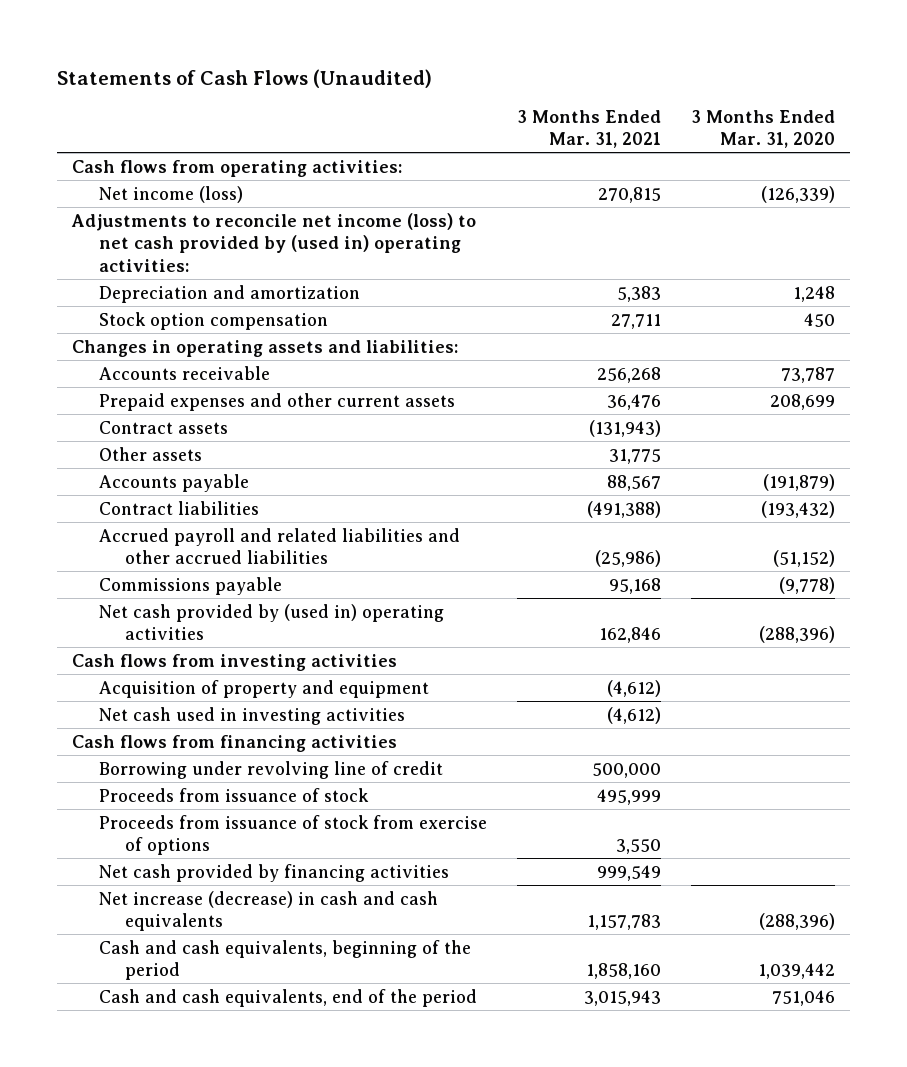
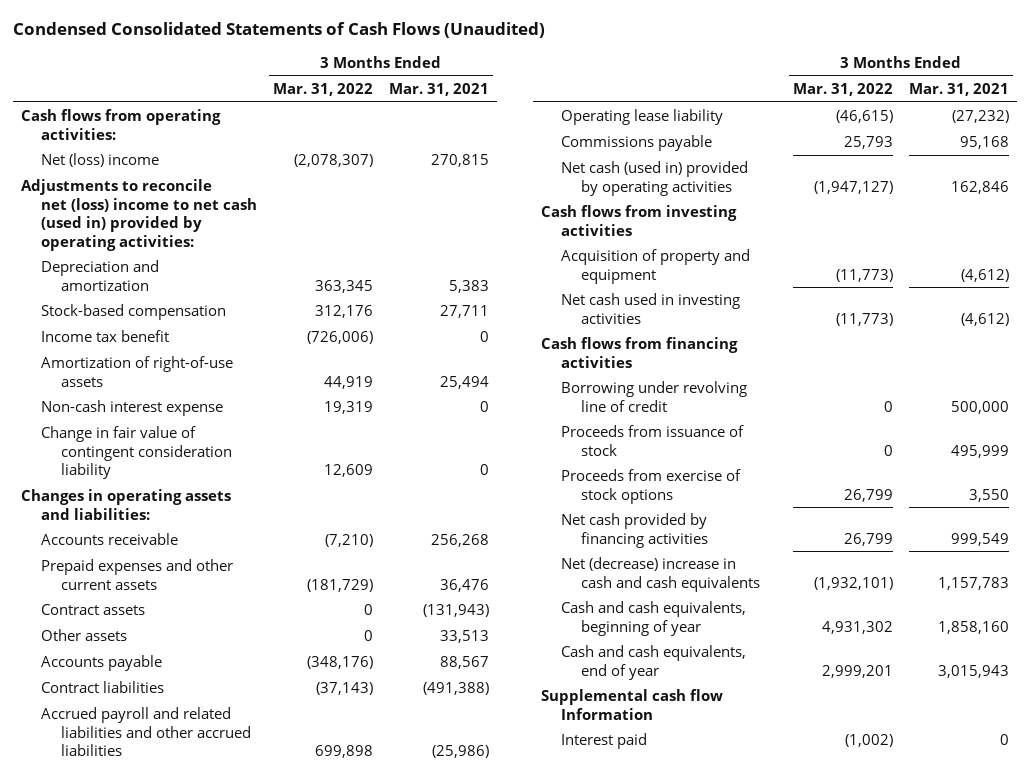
[57,68,433,88] Statements of Cash Flows (Unaudited) -> [12,22,545,39] Condensed Consolidated Statements of Cash Flows (Unaudited)
[690,109,835,148] 3 Months Ended Mar. 31, 2020 -> none
none -> [272,82,373,96] Mar. 31, 2022
[98,185,243,203] Net income (loss) -> [40,153,159,168] Net (loss) income
[71,212,477,272] Adjustments to reconcile net income (loss) to net cash provided by (used in) operating activities: -> [20,179,257,251] Adjustments to reconcile net (loss) income to net cash (used in) provided by operating activities:
[98,311,328,330] Stock option compensation -> [40,304,226,321] Stock-based compensation
none -> [40,330,169,343] Income tax benefit
none -> [40,356,233,387] Amortization of right-of-use assets
none -> [40,400,223,417] Non-cash interest expense
none -> [40,426,232,480] Change in fair value of contingent consideration liability
[608,448,661,464] 31,775 -> [439,630,489,644] 33,513
none -> [560,109,723,126] Operating lease liability
[98,603,444,641] Net cash provided by (used in) operating activities -> [560,161,748,196] Net cash (used in) provided by operating activities
[98,814,487,856] Proceeds from issuance of stock from exercise of options -> [560,469,741,504] Proceeds from exercise of stock options
[98,890,438,932] Net increase (decrease) in cash and cash equivalents -> [560,557,761,592] Net (decrease) increase in cash and cash equivalents
[98,939,471,981] Cash and cash equivalents, beginning of the period -> [560,601,746,636] Cash and cash equivalents, beginning of year
[98,988,477,1007] Cash and cash equivalents, end of the period -> [560,645,746,680] Cash and cash equivalents, end of year
none -> [540,689,723,720] Supplemental cash flow Information
none -> [560,733,647,750] Interest paid

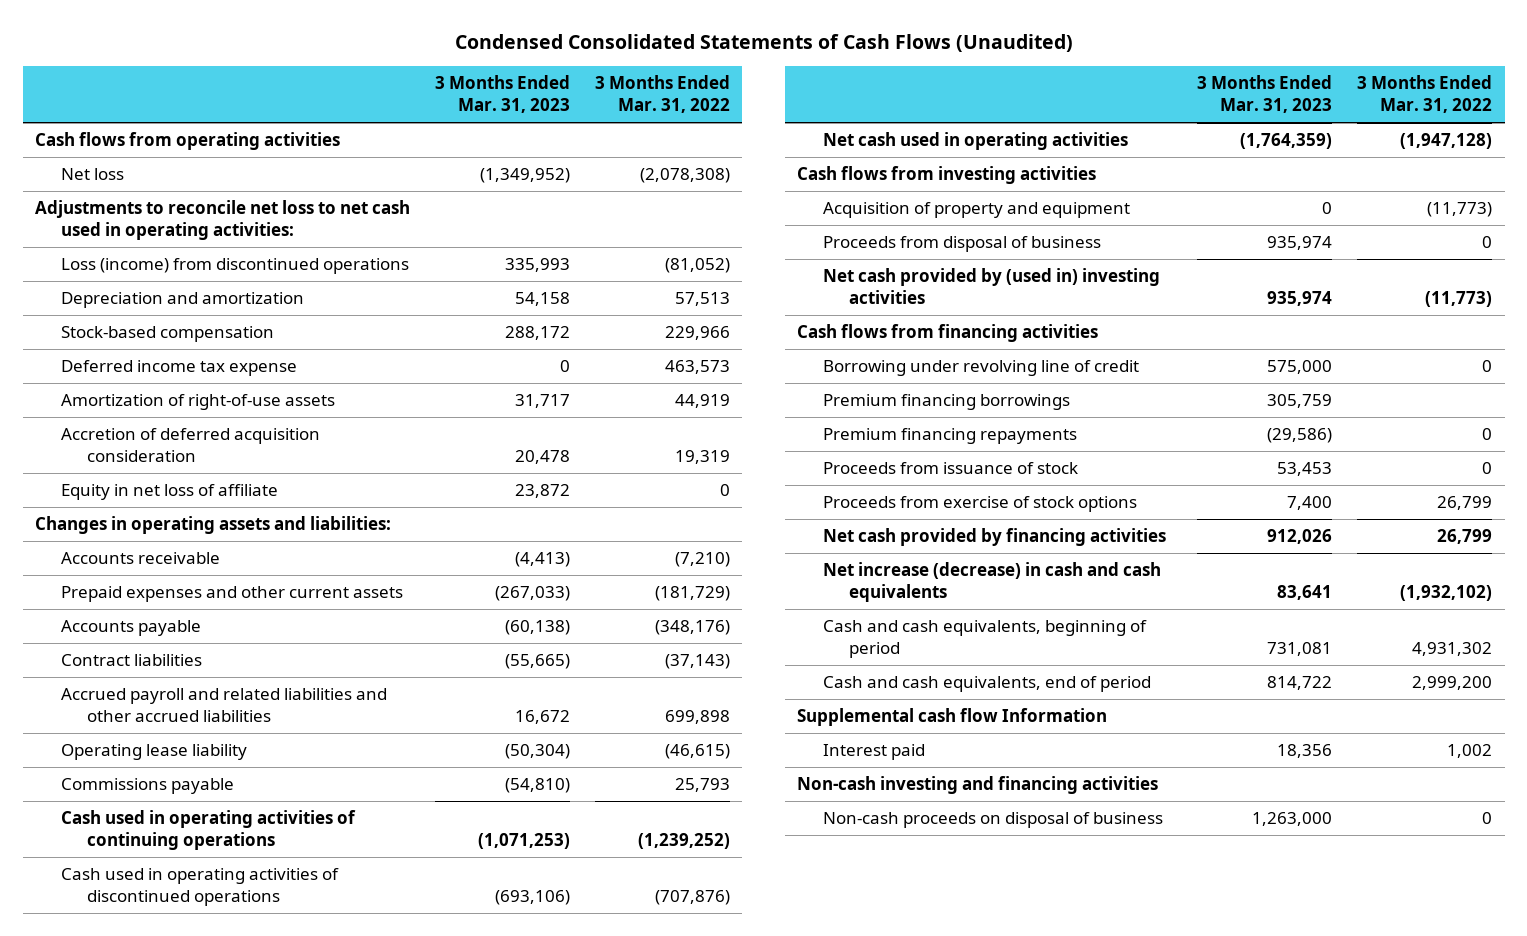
[388,82,489,96] Mar. 31, 2021 -> none
none -> [435,75,571,114] 3 Months Ended Mar. 31, 2023
[20,109,221,140] Cash flows from operating activities: -> [35,132,341,151] Cash flows from operating activities
[40,153,159,168] Net (loss) income -> [61,168,125,181] Net loss
[293,154,373,168] (2,078,307) -> [639,168,730,184] (2,078,308)
[20,179,257,251] Adjustments to reconcile net (loss) income to net cash (used in) provided by operating activities: -> [35,200,411,240] Adjustments to reconcile net loss to net cash used in operating activities:
none -> [61,258,410,275] Loss (income) from discontinued operations
[314,279,373,293] 363,345 -> [674,292,730,307] 57,513
[314,305,373,319] 312,176 -> [664,326,730,341] 229,966
[40,330,169,343] Income tax benefit -> [61,360,298,377] Deferred income tax expense
[306,331,373,345] (726,006) -> [664,360,730,375] 463,573
[40,426,232,480] Change in fair value of contingent consideration liability -> none
[40,400,223,417] Non-cash interest expense -> [61,428,321,462] Accretion of deferred acquisition consideration
none -> [61,484,279,501] Equity in net loss of affiliate
[40,604,145,616] Contract assets -> none
[40,629,127,642] Other assets -> none
none -> [61,810,357,850] Cash used in operating activities of continuing operations
none -> [61,868,340,906] Cash used in operating activities of discontinued operations
[560,161,748,196] Net cash (used in) provided by operating activities -> [823,132,1129,151] Net cash used in operating activities
[814,180,894,194] (1,947,127) -> [1400,133,1493,150] (1,947,128)
none -> [823,236,1102,253] Proceeds from disposal of business
[560,293,740,324] Net cash used in investing activities -> [823,268,1161,304] Net cash provided by (used in) investing activities
none -> [823,394,1071,411] Premium financing borrowings
none -> [823,428,1078,445] Premium financing repayments
[560,557,761,592] Net (decrease) increase in cash and cash equivalents -> [823,562,1162,602] Net increase (decrease) in cash and cash equivalents
[814,576,894,590] (1,932,101) -> [1400,584,1493,601] (1,932,102)
[560,601,746,636] Cash and cash equivalents, beginning of year -> [823,620,1148,658] Cash and cash equivalents, beginning of period
[560,645,746,680] Cash and cash equivalents, end of year -> [823,676,1152,693] Cash and cash equivalents, end of period
[822,664,894,678] 2,999,201 -> [1412,676,1493,691] 2,999,200
[845,734,894,748] (1,002) -> [1447,744,1493,759] 1,002
none -> [797,776,1159,795] Non-cash investing and financing activities
none -> [823,812,1164,829] Non-cash proceeds on disposal of business

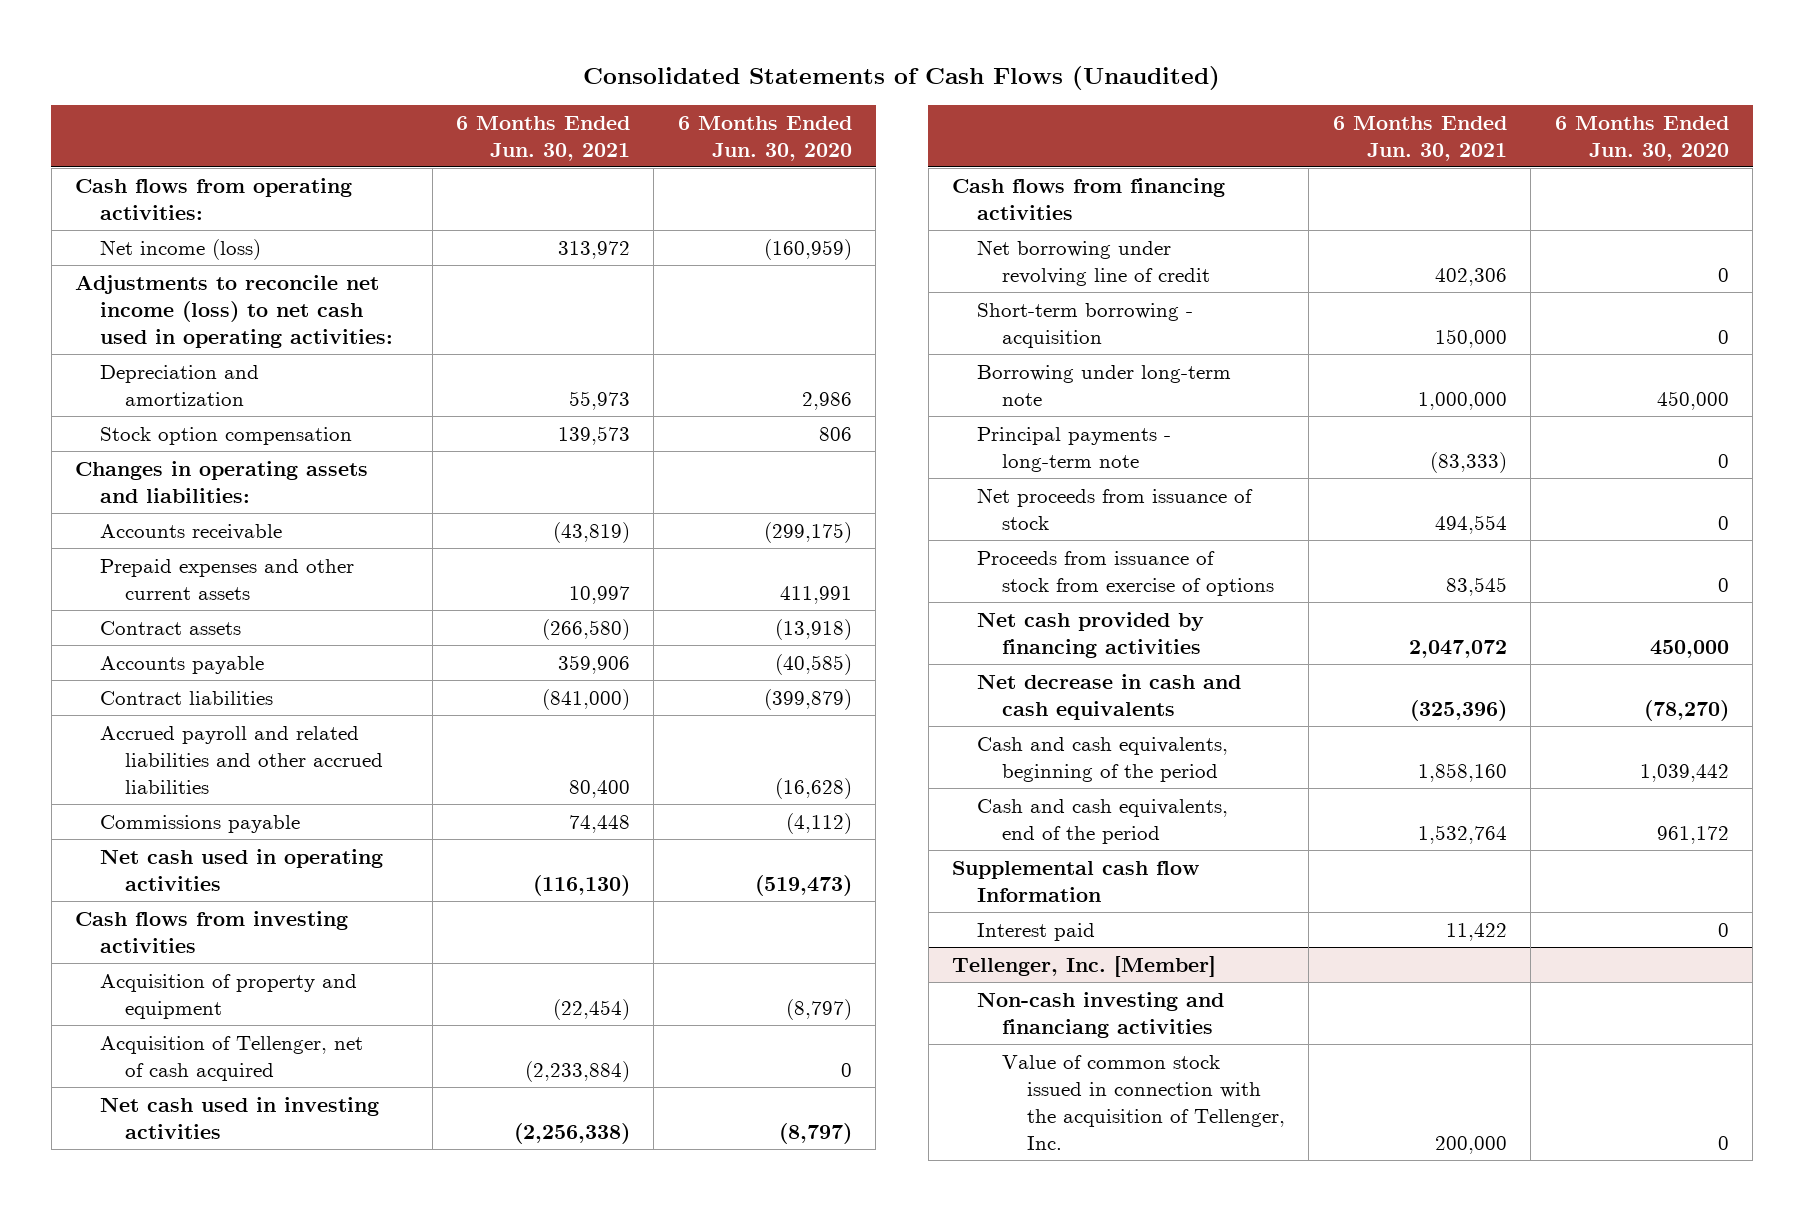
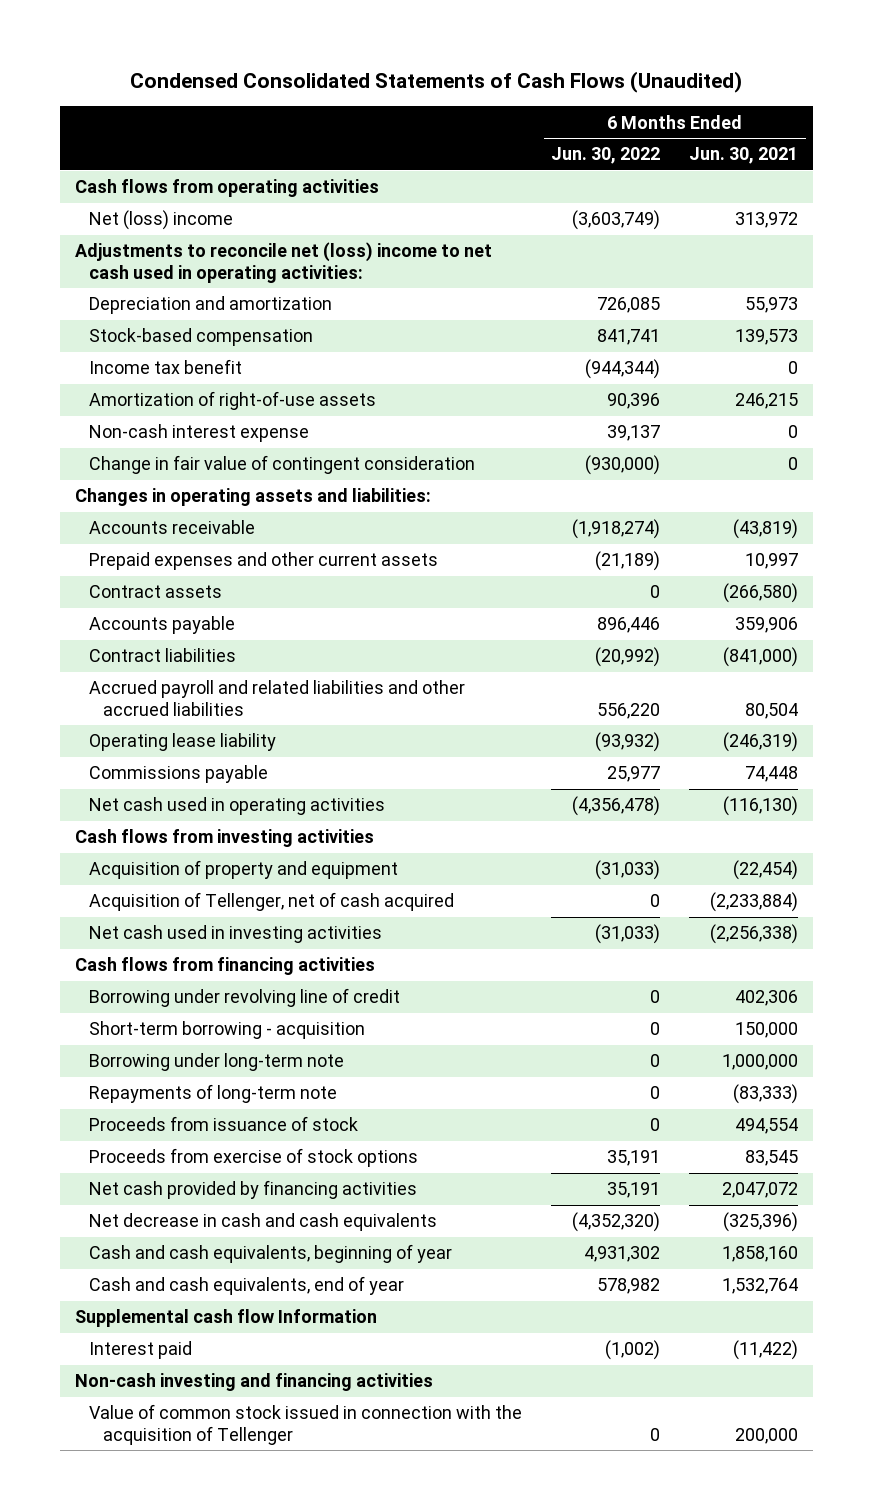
[582,65,1220,90] Consolidated Statements of Cash Flows (Unaudited) -> [130,71,743,94] Condensed Consolidated Statements of Cash Flows (Unaudited)
[677,115,852,161] 6 Months Ended Jun. 30, 2020 -> none
none -> [550,147,660,165] Jun. 30, 2022
[75,177,353,220] Cash flows from operating activities: -> [74,179,379,198] Cash flows from operating activities
[100,238,262,260] Net income (loss) -> [88,210,233,231] Net (loss) income
[75,274,394,348] Adjustments to reconcile net income (loss) to net cash used in operating activities: -> [74,242,492,283] Adjustments to reconcile net (loss) income to net cash used in operating activities:
[100,426,353,445] Stock option compensation -> [88,328,313,347] Stock-based compensation
none -> [88,359,242,375] Income tax benefit
none -> [88,391,376,411] Amortization of right-of-use assets
none -> [88,424,309,443] Non-cash interest expense
none -> [88,455,475,475] Change in fair value of contingent consideration
[568,779,630,798] 80,400 -> [745,702,799,719] 80,504
none -> [88,733,276,752] Operating lease liability
[977,239,1211,286] Net borrowing under revolving line of credit -> [88,988,400,1008] Borrowing under revolving line of credit
[977,426,1172,472] Principal payments - long-term note -> [88,1084,337,1104] Repayments of long-term note
[977,487,1254,530] Net proceeds from issuance of stock -> [88,1116,358,1132] Proceeds from issuance of stock
[977,550,1275,596] Proceeds from issuance of stock from exercise of options -> [88,1148,418,1168] Proceeds from exercise of stock options
[977,736,1229,782] Cash and cash equivalents, beginning of the period -> [88,1244,452,1264] Cash and cash equivalents, beginning of year
[977,798,1229,844] Cash and cash equivalents, end of the period -> [88,1276,404,1296] Cash and cash equivalents, end of year
[952,955,1217,977] Tellenger, Inc. [Member] -> none
[1445,922,1507,941] 11,422 -> [733,1340,799,1361] (11,422)
[977,991,1225,1038] Non-cash investing and financiang activities -> [74,1373,433,1392] Non-cash investing and financing activities
[1002,1054,1285,1150] Value of common stock issued in connection with the acquisition of Tellenger, Inc. -> [88,1404,522,1445] Value of common stock issued in connection with the acquisition of Tellenger

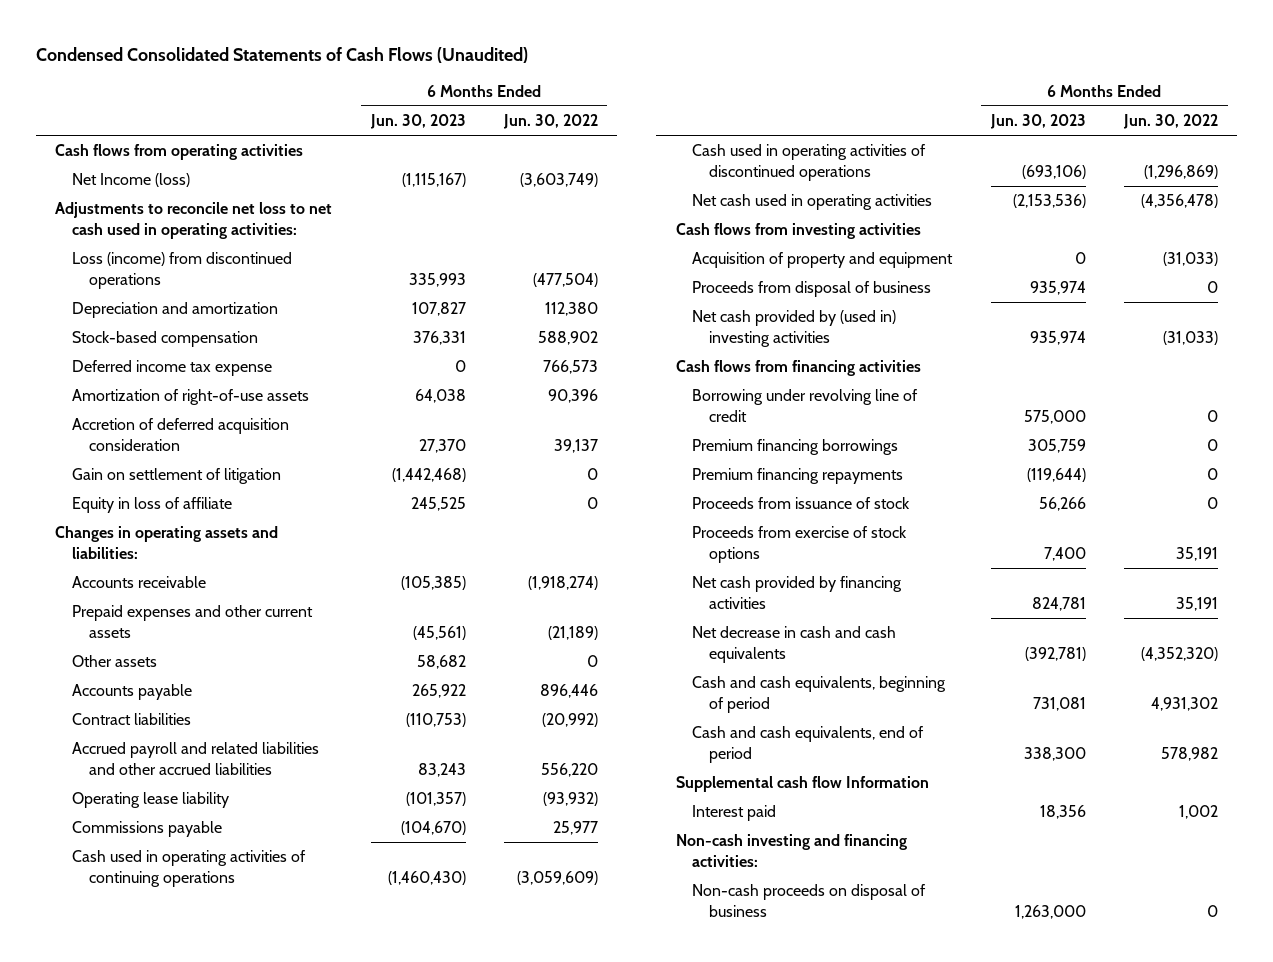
[689,147,799,165] Jun. 30, 2021 -> none
none -> [369,113,466,129] Jun. 30, 2023
[88,210,233,231] Net (loss) income -> [71,173,190,188] Net Income (loss)
[74,242,492,283] Adjustments to reconcile net (loss) income to net cash used in operating activities: -> [55,202,333,239] Adjustments to reconcile net loss to net cash used in operating activities:
none -> [71,252,292,289] Loss (income) from discontinued operations
[596,297,660,314] 726,085 -> [544,302,598,317] 112,380
[596,329,660,346] 841,741 -> [537,331,598,346] 588,902
[88,359,242,375] Income tax benefit -> [71,360,272,377] Deferred income tax expense
[584,359,660,380] (944,344) -> [542,360,598,375] 766,573
[88,455,475,475] Change in fair value of contingent consideration -> none
[88,424,309,443] Non-cash interest expense -> [71,418,289,451] Accretion of deferred acquisition consideration
none -> [71,468,281,485] Gain on settlement of litigation
none -> [71,497,232,514] Equity in loss of affiliate
[88,585,222,599] Contract assets -> none
none -> [71,655,157,668] Other assets
none -> [71,850,306,887] Cash used in operating activities of continuing operations
none -> [692,144,927,181] Cash used in operating activities of discontinued operations
[88,892,454,912] Acquisition of Tellenger, net of cash acquired -> none
none -> [692,281,932,298] Proceeds from disposal of business
[88,925,382,944] Net cash used in investing activities -> [692,310,897,347] Net cash provided by (used in) investing activities
[88,1021,365,1040] Short-term borrowing - acquisition -> none
[88,1053,344,1072] Borrowing under long-term note -> none
[88,1084,337,1104] Repayments of long-term note -> none
none -> [692,439,899,456] Premium financing borrowings
none -> [692,468,904,485] Premium financing repayments
[88,1244,452,1264] Cash and cash equivalents, beginning of year -> [692,676,947,713] Cash and cash equivalents, beginning of period
[88,1276,404,1296] Cash and cash equivalents, end of year -> [692,726,925,763] Cash and cash equivalents, end of period
[88,1404,522,1445] Value of common stock issued in connection with the acquisition of Tellenger -> none
[604,1340,660,1361] (1,002) -> [1179,805,1219,820] 1,002
[74,1373,433,1392] Non-cash investing and financing activities -> [675,834,907,867] Non-cash investing and financing activities:
none -> [692,884,927,917] Non-cash proceeds on disposal of business

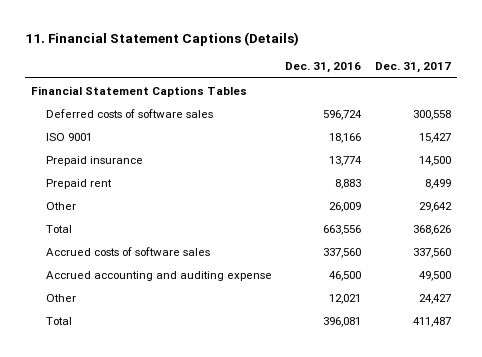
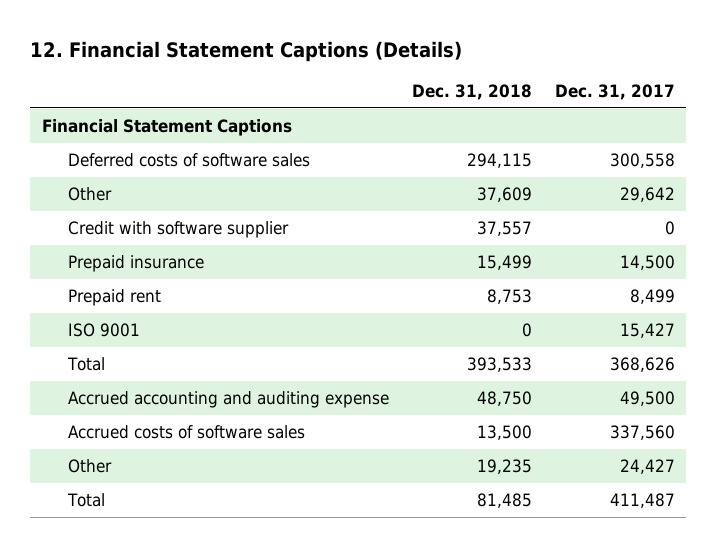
[24,31,299,46] 11. Financial Statement Captions (Details) -> [30,40,463,62] 12. Financial Statement Captions (Details)
[285,62,362,74] Dec. 31, 2016 -> none
none -> [412,83,533,100] Dec. 31, 2018
[31,85,248,97] Financial Statement Captions Tables -> [41,119,292,137] Financial Statement Captions
[46,201,77,210] Other -> [68,187,113,202] Other
none -> [68,221,290,239] Credit with software supplier
[46,132,93,141] ISO 9001 -> [68,323,141,338] ISO 9001
[46,246,211,256] Accrued costs of software sales -> [68,425,306,440] Accrued costs of software sales

